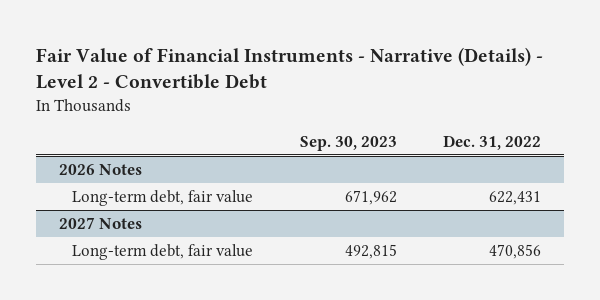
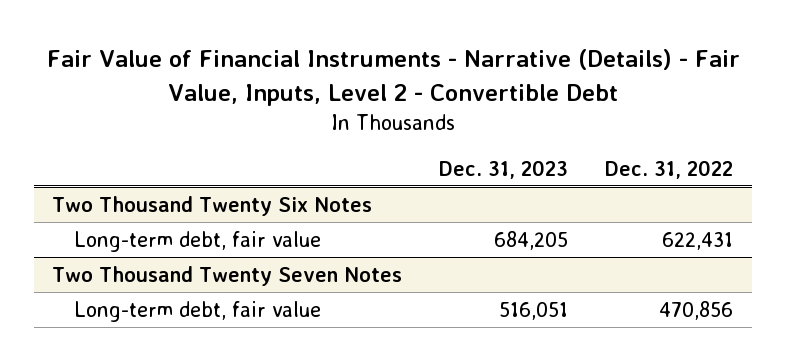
[35,46,543,89] Fair Value of Financial Instruments - Narrative (Details) - Level 2 - Convertible Debt -> [46,49,740,106] Fair Value of Financial Instruments - Narrative (Details) - Fair Value, Inputs, Level 2 - Convertible Debt
[299,135,397,151] Sep. 30, 2023 -> none
none -> [439,159,569,179] Dec. 31, 2023
[58,164,142,176] 2026 Notes -> [52,195,373,216] Two Thousand Twenty Six Notes
[58,217,142,230] 2027 Notes -> [52,265,403,286] Two Thousand Twenty Seven Notes

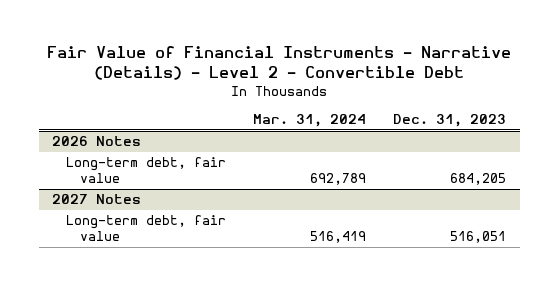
[46,49,740,106] Fair Value of Financial Instruments - Narrative (Details) - Fair Value, Inputs, Level 2 - Convertible Debt -> [47,46,512,81] Fair Value of Financial Instruments - Narrative (Details) - Level 2 - Convertible Debt
[605,159,734,179] Dec. 31, 2022 -> none
none -> [253,114,367,128] Mar. 31, 2024
[52,195,373,216] Two Thousand Twenty Six Notes -> [52,136,142,147] 2026 Notes
[52,265,403,286] Two Thousand Twenty Seven Notes -> [52,194,142,205] 2027 Notes

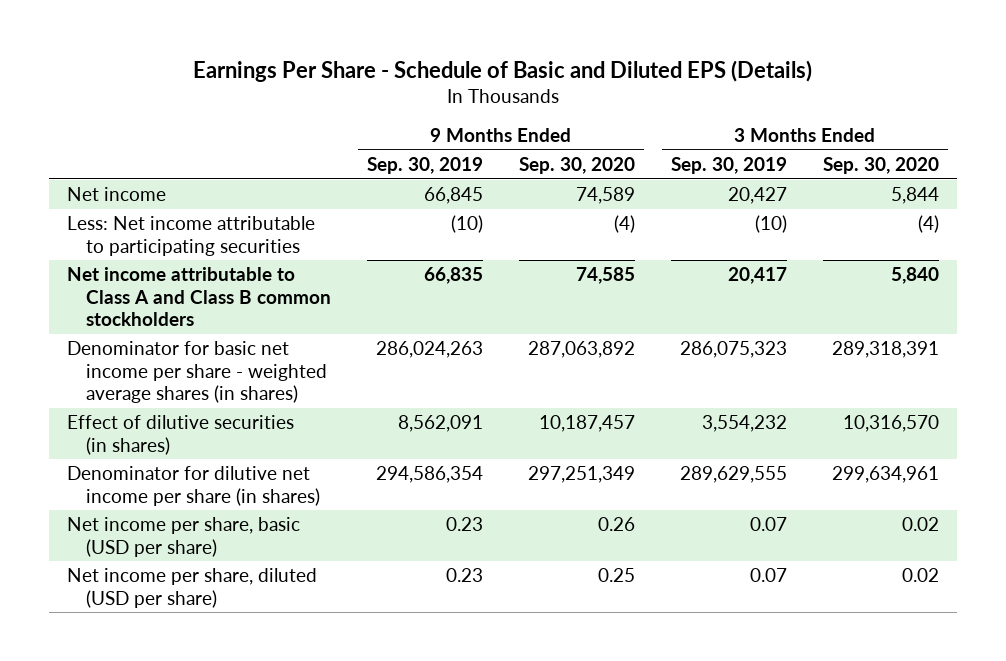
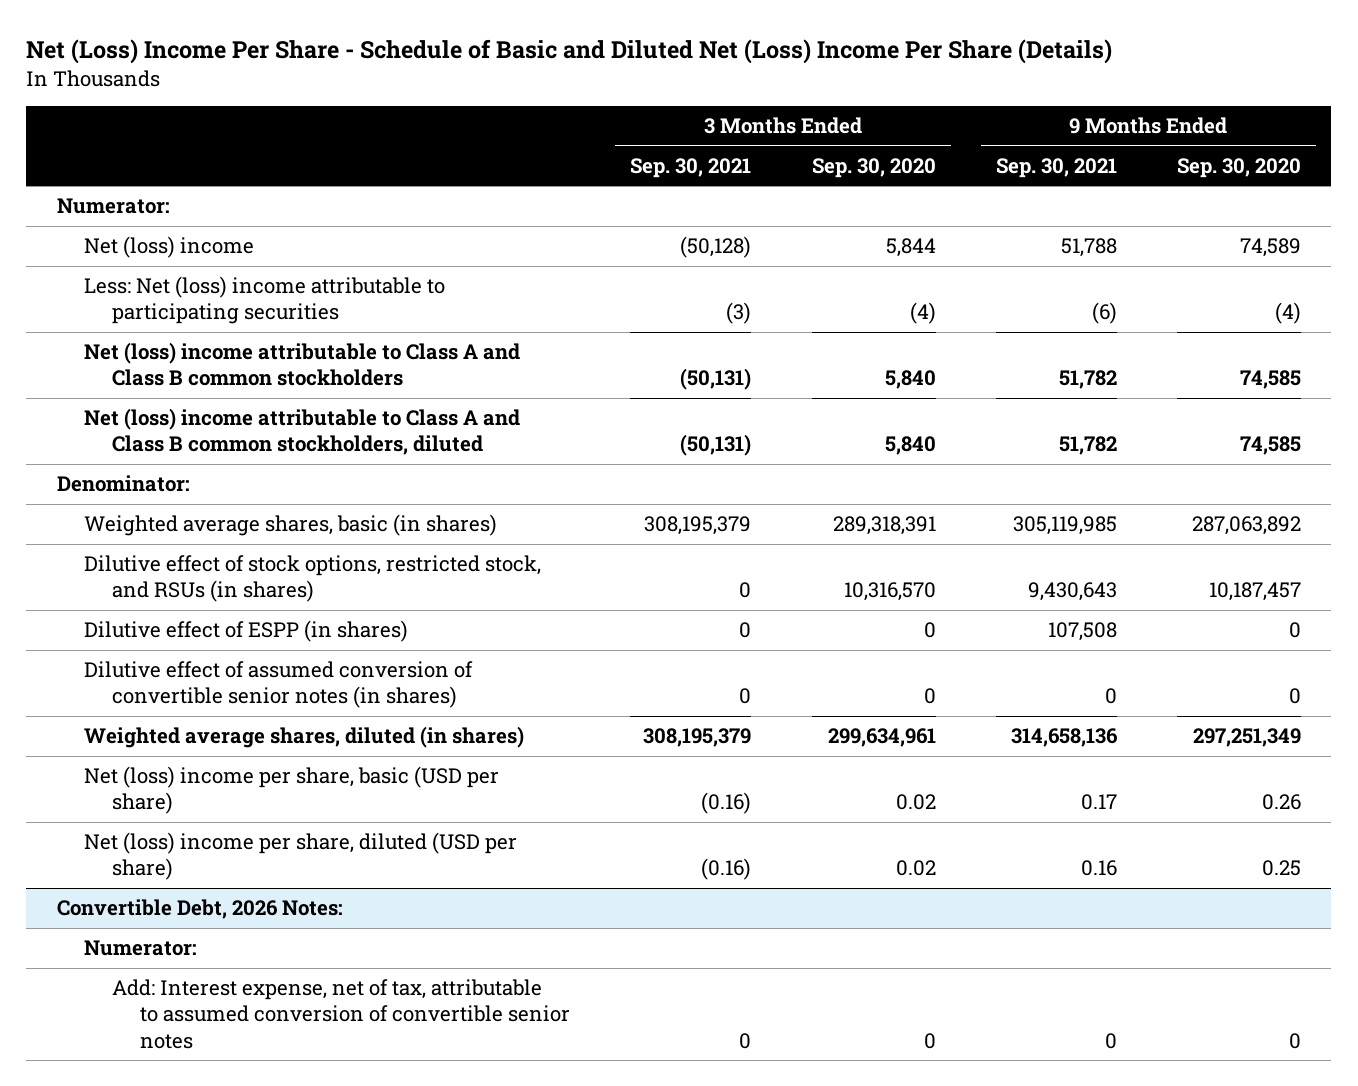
[192,59,812,82] Earnings Per Share - Schedule of Basic and Diluted EPS (Details) -> [26,39,1113,65] Net (Loss) Income Per Share - Schedule of Basic and Diluted Net (Loss) Income Per Share (Details)
[366,156,483,174] Sep. 30, 2019 -> none
[670,156,787,174] Sep. 30, 2019 -> none
none -> [630,157,752,178] Sep. 30, 2021
none -> [995,157,1117,178] Sep. 30, 2021
none -> [56,198,170,215] Numerator:
[67,186,167,201] Net income -> [84,236,255,259] Net (loss) income
[67,215,316,256] Less: Net income attributable to participating securities -> [84,276,446,325] Less: Net (loss) income attributable to participating securities
[67,266,331,327] Net income attributable to Class A and Class B common stockholders -> [84,342,521,387] Net (loss) income attributable to Class A and Class B common stockholders
none -> [84,408,521,456] Net (loss) income attributable to Class A and Class B common stockholders, diluted
none -> [56,475,190,493] Denominator:
[67,340,327,404] Denominator for basic net income per share - weighted average shares (in shares) -> [84,514,498,537] Weighted average shares, basic (in shares)
[67,414,295,455] Effect of dilutive securities (in shares) -> [84,555,542,603] Dilutive effect of stock options, restricted stock, and RSUs (in shares)
none -> [84,620,409,643] Dilutive effect of ESPP (in shares)
none -> [84,661,474,709] Dilutive effect of assumed conversion of convertible senior notes (in shares)
[67,465,320,506] Denominator for dilutive net income per share (in shares) -> [84,726,525,749] Weighted average shares, diluted (in shares)
[67,516,301,557] Net income per share, basic (USD per share) -> [84,766,500,815] Net (loss) income per share, basic (USD per share)
[67,567,318,608] Net income per share, diluted (USD per share) -> [84,832,518,881] Net (loss) income per share, diluted (USD per share)
none -> [56,899,343,920] Convertible Debt, 2026 Notes:
none -> [84,940,198,957] Numerator:
none -> [112,979,571,1049] Add: Interest expense, net of tax, attributable to assumed conversion of convertible senior notes

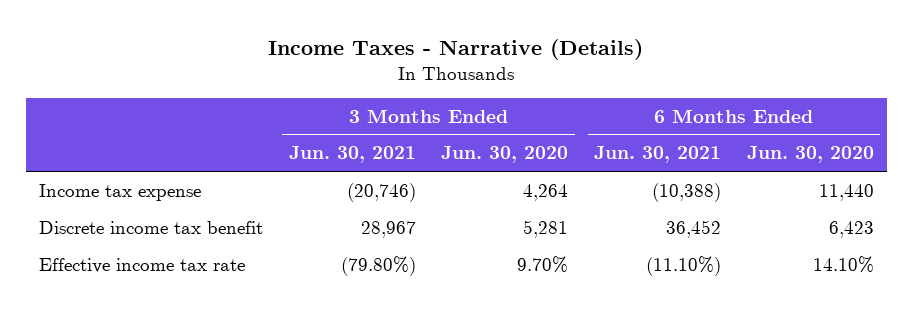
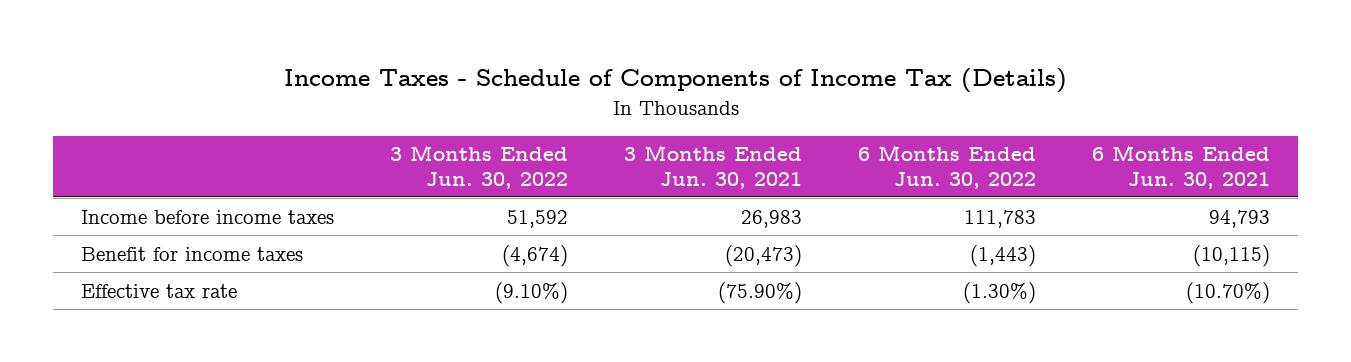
[268,38,644,60] Income Taxes - Narrative (Details) -> [283,68,1067,94] Income Taxes - Schedule of Components of Income Tax (Details)
[441,146,569,164] Jun. 30, 2020 -> none
[746,146,874,164] Jun. 30, 2020 -> none
none -> [390,145,569,189] 3 Months Ended Jun. 30, 2022
none -> [858,145,1037,189] 6 Months Ended Jun. 30, 2022
[38,220,263,234] Discrete income tax benefit -> none
none -> [81,209,335,224] Income before income taxes
[38,183,201,201] Income tax expense -> [81,246,304,261] Benefit for income taxes
[346,182,416,202] (20,746) -> [725,244,803,267] (20,473)
[652,182,722,202] (10,388) -> [1193,244,1271,267] (10,115)
[38,257,245,273] Effective income tax rate -> [81,283,238,298] Effective tax rate
[340,255,416,276] (79.80%) -> [718,281,803,304] (75.90%)
[646,255,722,276] (11.10%) -> [1186,281,1271,304] (10.70%)

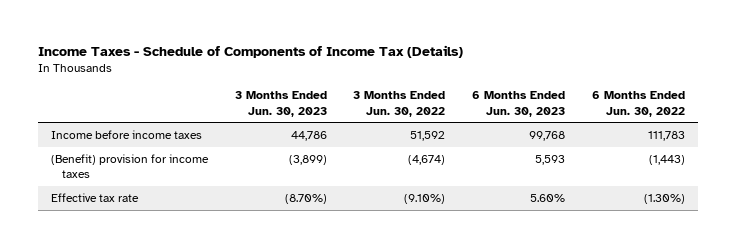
[624,145,803,189] 3 Months Ended Jun. 30, 2021 -> none
[1092,145,1271,189] 6 Months Ended Jun. 30, 2021 -> none
none -> [234,91,327,117] 3 Months Ended Jun. 30, 2023
none -> [471,91,565,117] 6 Months Ended Jun. 30, 2023
[81,246,304,261] Benefit for income taxes -> [50,153,209,178] (Benefit) provision for income taxes

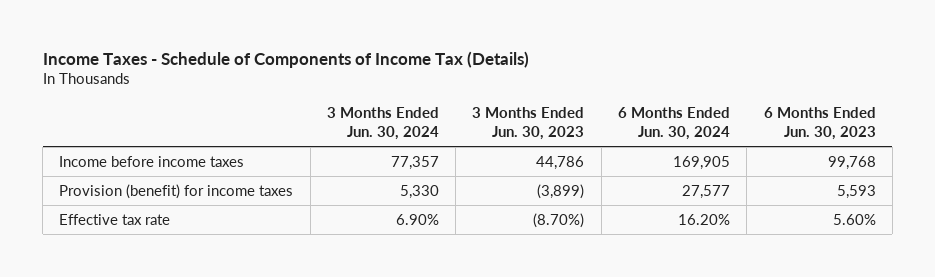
[353,91,446,117] 3 Months Ended Jun. 30, 2022 -> none
[591,91,685,117] 6 Months Ended Jun. 30, 2022 -> none
none -> [326,107,439,140] 3 Months Ended Jun. 30, 2024
none -> [618,107,731,140] 6 Months Ended Jun. 30, 2024
[50,153,209,178] (Benefit) provision for income taxes -> [59,183,294,199] Provision (benefit) for income taxes

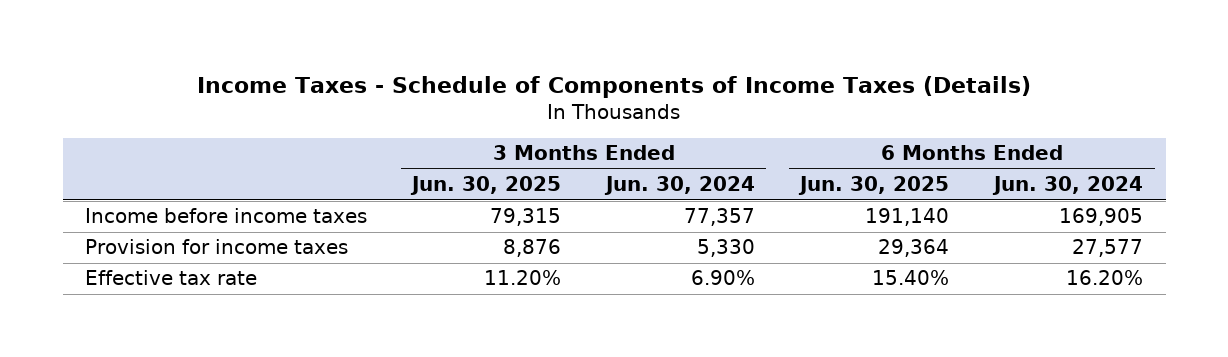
[42,50,529,68] Income Taxes - Schedule of Components of Income Tax (Details) -> [197,75,1032,98] Income Taxes - Schedule of Components of Income Taxes (Details)
[472,107,585,140] 3 Months Ended Jun. 30, 2023 -> none
[763,107,876,140] 6 Months Ended Jun. 30, 2023 -> none
none -> [410,176,562,196] Jun. 30, 2025
none -> [798,176,950,196] Jun. 30, 2025
[59,183,294,199] Provision (benefit) for income taxes -> [85,239,349,255] Provision for income taxes

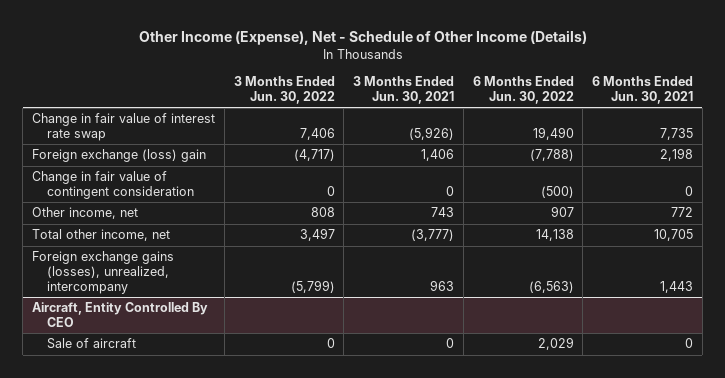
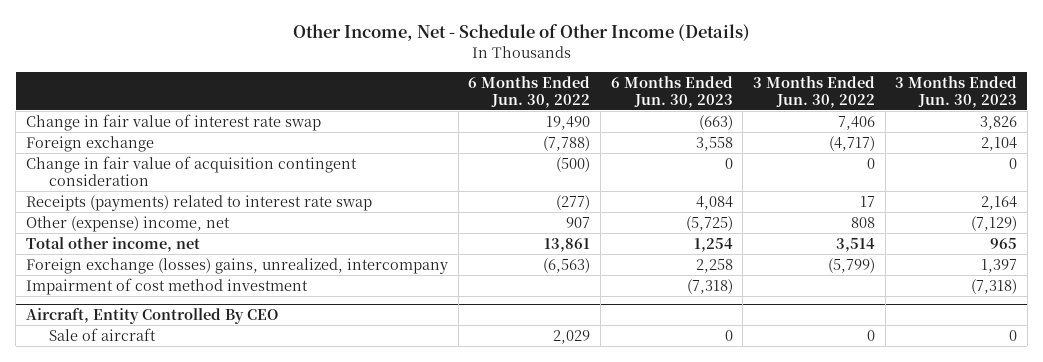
[138,30,587,46] Other Income (Expense), Net - Schedule of Other Income (Details) -> [292,24,750,42] Other Income, Net - Schedule of Other Income (Details)
[353,76,455,105] 3 Months Ended Jun. 30, 2021 -> none
[592,76,694,105] 6 Months Ended Jun. 30, 2021 -> none
none -> [610,75,733,108] 6 Months Ended Jun. 30, 2023
none -> [895,75,1018,108] 3 Months Ended Jun. 30, 2023
[32,149,207,163] Foreign exchange (loss) gain -> [25,135,154,152] Foreign exchange
[32,171,194,200] Change in fair value of contingent consideration -> [25,155,357,186] Change in fair value of acquisition contingent consideration
none -> [25,194,372,211] Receipts (payments) related to interest rate swap
[32,207,139,220] Other income, net -> [25,215,230,232] Other (expense) income, net
[299,228,335,242] 3,497 -> [835,237,875,252] 3,514
[535,229,574,242] 14,138 -> [544,237,591,252] 13,861
[32,251,175,294] Foreign exchange gains (losses), unrealized, intercompany -> [25,257,448,274] Foreign exchange (losses) gains, unrealized, intercompany
none -> [25,277,308,295] Impairment of cost method investment

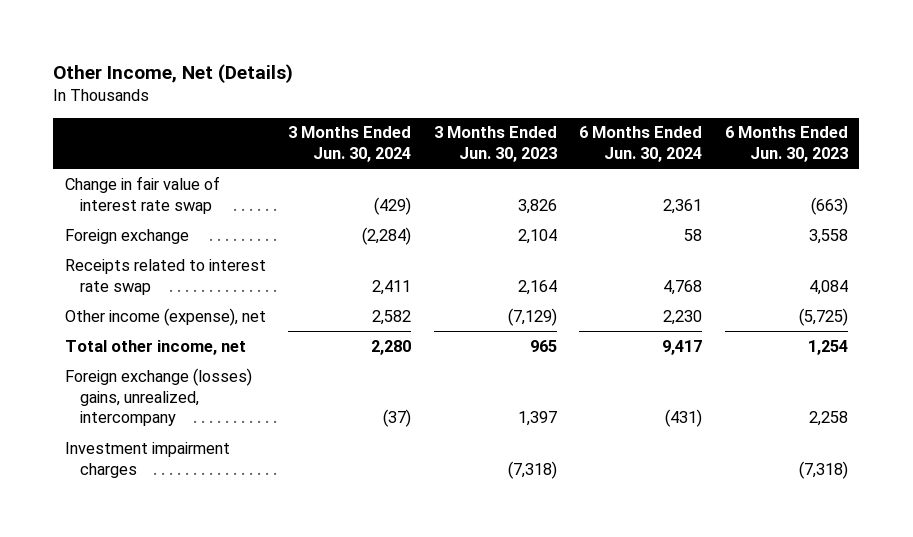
[292,24,750,42] Other Income, Net - Schedule of Other Income (Details) -> [53,63,294,83] Other Income, Net (Details)
[468,75,591,108] 6 Months Ended Jun. 30, 2022 -> none
[752,75,875,108] 3 Months Ended Jun. 30, 2022 -> none
none -> [288,126,412,163] 3 Months Ended Jun. 30, 2024
none -> [579,126,703,163] 6 Months Ended Jun. 30, 2024
[25,155,357,186] Change in fair value of acquisition contingent consideration -> none
[25,194,372,211] Receipts (payments) related to interest rate swap -> [64,258,266,295] Receipts related to interest rate swap
[25,215,230,232] Other (expense) income, net -> [64,307,266,326] Other income (expense), net
[25,308,278,325] Aircraft, Entity Controlled By CEO -> none
[48,327,156,341] Sale of aircraft -> none
[25,277,308,295] Impairment of cost method investment -> [64,441,230,478] Investment impairment charges

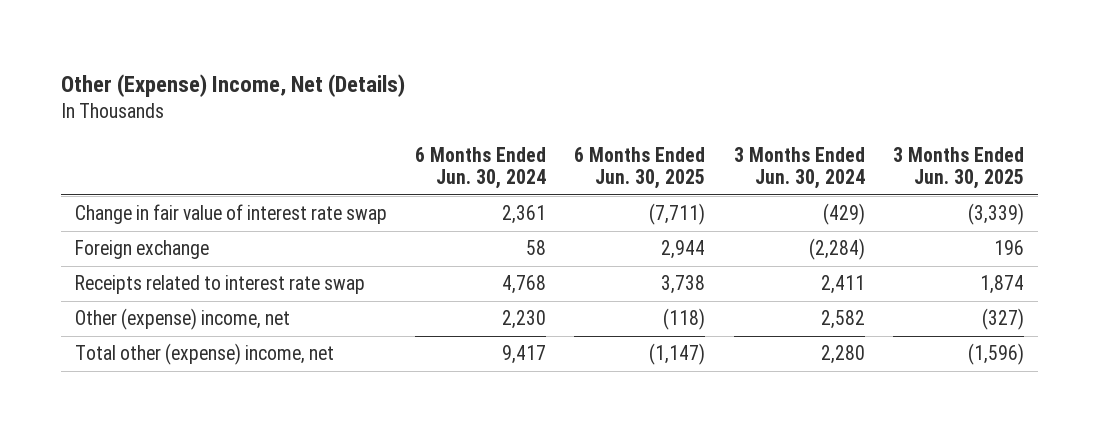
[53,63,294,83] Other Income, Net (Details) -> [61,73,406,97] Other (Expense) Income, Net (Details)
[433,126,557,163] 3 Months Ended Jun. 30, 2023 -> none
[724,126,848,163] 6 Months Ended Jun. 30, 2023 -> none
none -> [574,146,706,189] 6 Months Ended Jun. 30, 2025
none -> [892,146,1024,189] 3 Months Ended Jun. 30, 2025
[64,367,252,427] Foreign exchange (losses) gains, unrealized, intercompany -> none
[64,441,230,478] Investment impairment charges -> none
[64,307,266,326] Other income (expense), net -> [75,308,291,331] Other (expense) income, net
[64,339,246,355] Total other income, net -> [75,343,335,366] Total other (expense) income, net

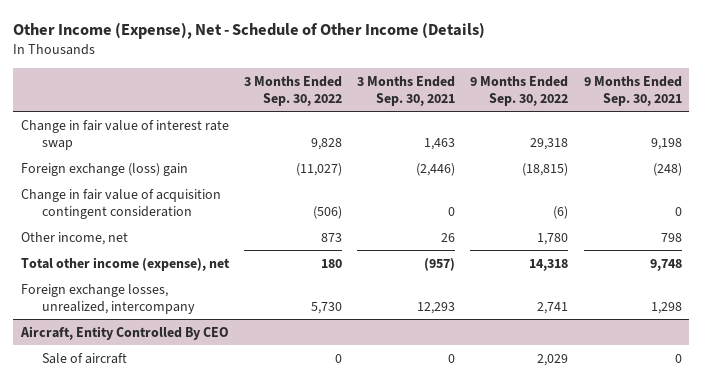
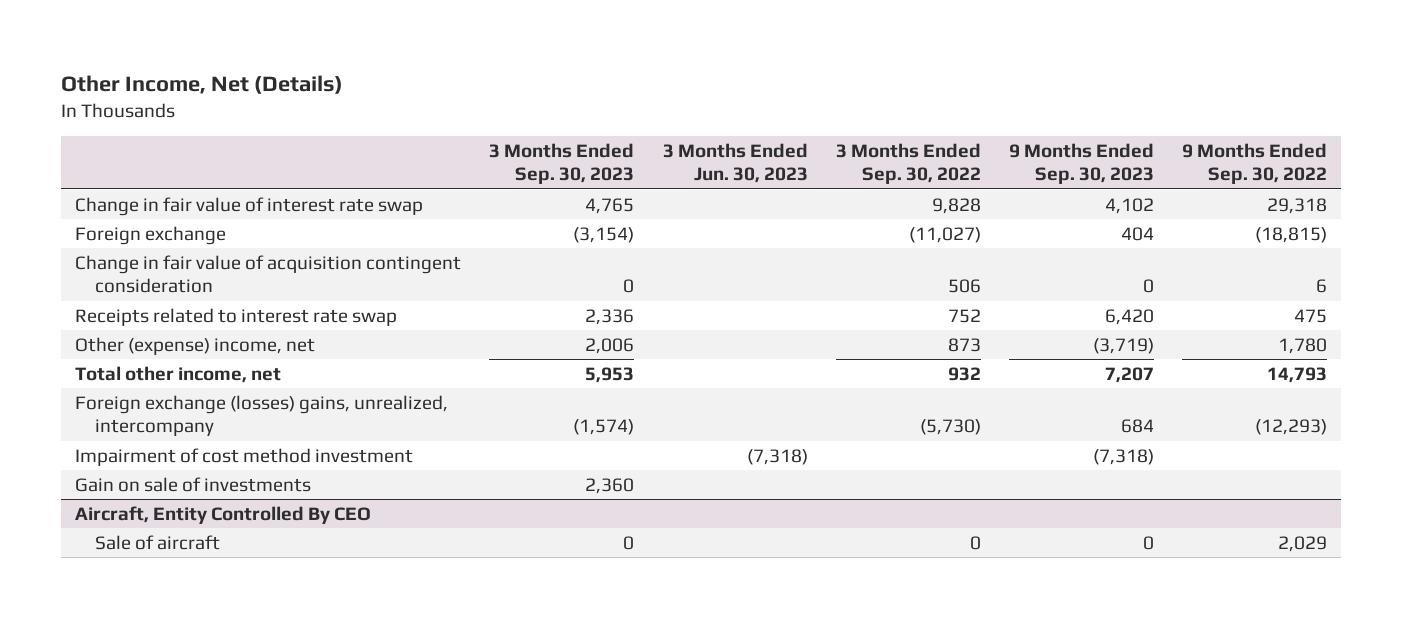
[13,21,486,39] Other Income (Expense), Net - Schedule of Other Income (Details) -> [61,74,344,94] Other Income, Net (Details)
[357,75,456,106] 3 Months Ended Sep. 30, 2021 -> none
[583,75,682,106] 9 Months Ended Sep. 30, 2021 -> none
none -> [489,142,635,185] 3 Months Ended Sep. 30, 2023
none -> [662,142,808,184] 3 Months Ended Jun. 30, 2023
none -> [1008,142,1154,185] 9 Months Ended Sep. 30, 2023
[20,162,188,176] Foreign exchange (loss) gain -> [75,225,227,245] Foreign exchange
[312,205,342,219] (506) -> [947,279,981,294] 506
[553,205,569,219] (6) -> [1316,279,1328,294] 6
none -> [75,307,398,326] Receipts related to interest rate swap
[20,231,128,245] Other income, net -> [75,336,316,355] Other (expense) income, net
[20,256,230,271] Total other income (expense), net -> [75,365,282,383] Total other income, net
[320,258,342,268] 180 -> [947,366,981,381] 932
[529,258,569,271] 14,318 -> [1267,366,1328,383] 14,793
[20,283,196,314] Foreign exchange losses, unrealized, intercompany -> [75,394,449,437] Foreign exchange (losses) gains, unrealized, intercompany
[310,301,342,314] 5,730 -> [919,419,981,436] (5,730)
[537,301,569,314] 2,741 -> [1255,419,1328,436] (12,293)
none -> [75,447,414,466] Impairment of cost method investment
none -> [75,476,312,492] Gain on sale of investments

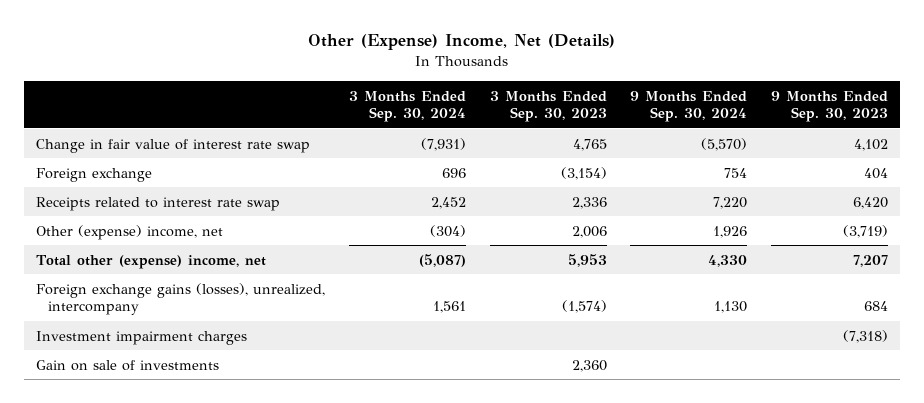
[61,74,344,94] Other Income, Net (Details) -> [308,34,616,51] Other (Expense) Income, Net (Details)
[662,142,808,184] 3 Months Ended Jun. 30, 2023 -> none
[835,142,981,185] 3 Months Ended Sep. 30, 2022 -> none
[1182,142,1328,185] 9 Months Ended Sep. 30, 2022 -> none
none -> [348,90,466,123] 3 Months Ended Sep. 30, 2024
none -> [630,90,748,123] 9 Months Ended Sep. 30, 2024
[75,254,462,294] Change in fair value of acquisition contingent consideration -> none
[75,365,282,383] Total other income, net -> [35,254,266,269] Total other (expense) income, net
[75,394,449,437] Foreign exchange (losses) gains, unrealized, intercompany -> [35,282,325,316] Foreign exchange gains (losses), unrealized, intercompany
[75,447,414,466] Impairment of cost method investment -> [35,330,247,345] Investment impairment charges
[75,505,372,524] Aircraft, Entity Controlled By CEO -> none
[95,534,221,550] Sale of aircraft -> none

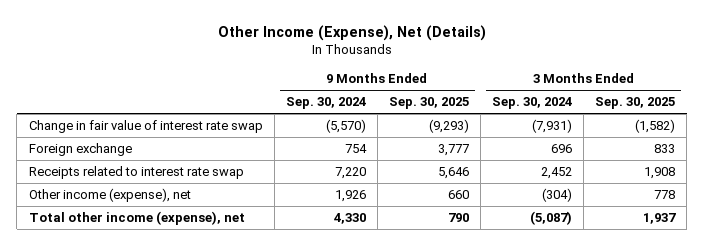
[308,34,616,51] Other (Expense) Income, Net (Details) -> [217,24,486,41] Other Income (Expense), Net (Details)
[489,90,607,123] 3 Months Ended Sep. 30, 2023 -> none
[771,90,889,123] 9 Months Ended Sep. 30, 2023 -> none
none -> [388,97,469,110] Sep. 30, 2025
none -> [595,97,676,110] Sep. 30, 2025
[35,282,325,316] Foreign exchange gains (losses), unrealized, intercompany -> none
[35,330,247,345] Investment impairment charges -> none
[35,359,219,371] Gain on sale of investments -> none
[35,224,223,240] Other (expense) income, net -> [28,188,191,203] Other income (expense), net
[35,254,266,269] Total other (expense) income, net -> [28,211,245,226] Total other income (expense), net

